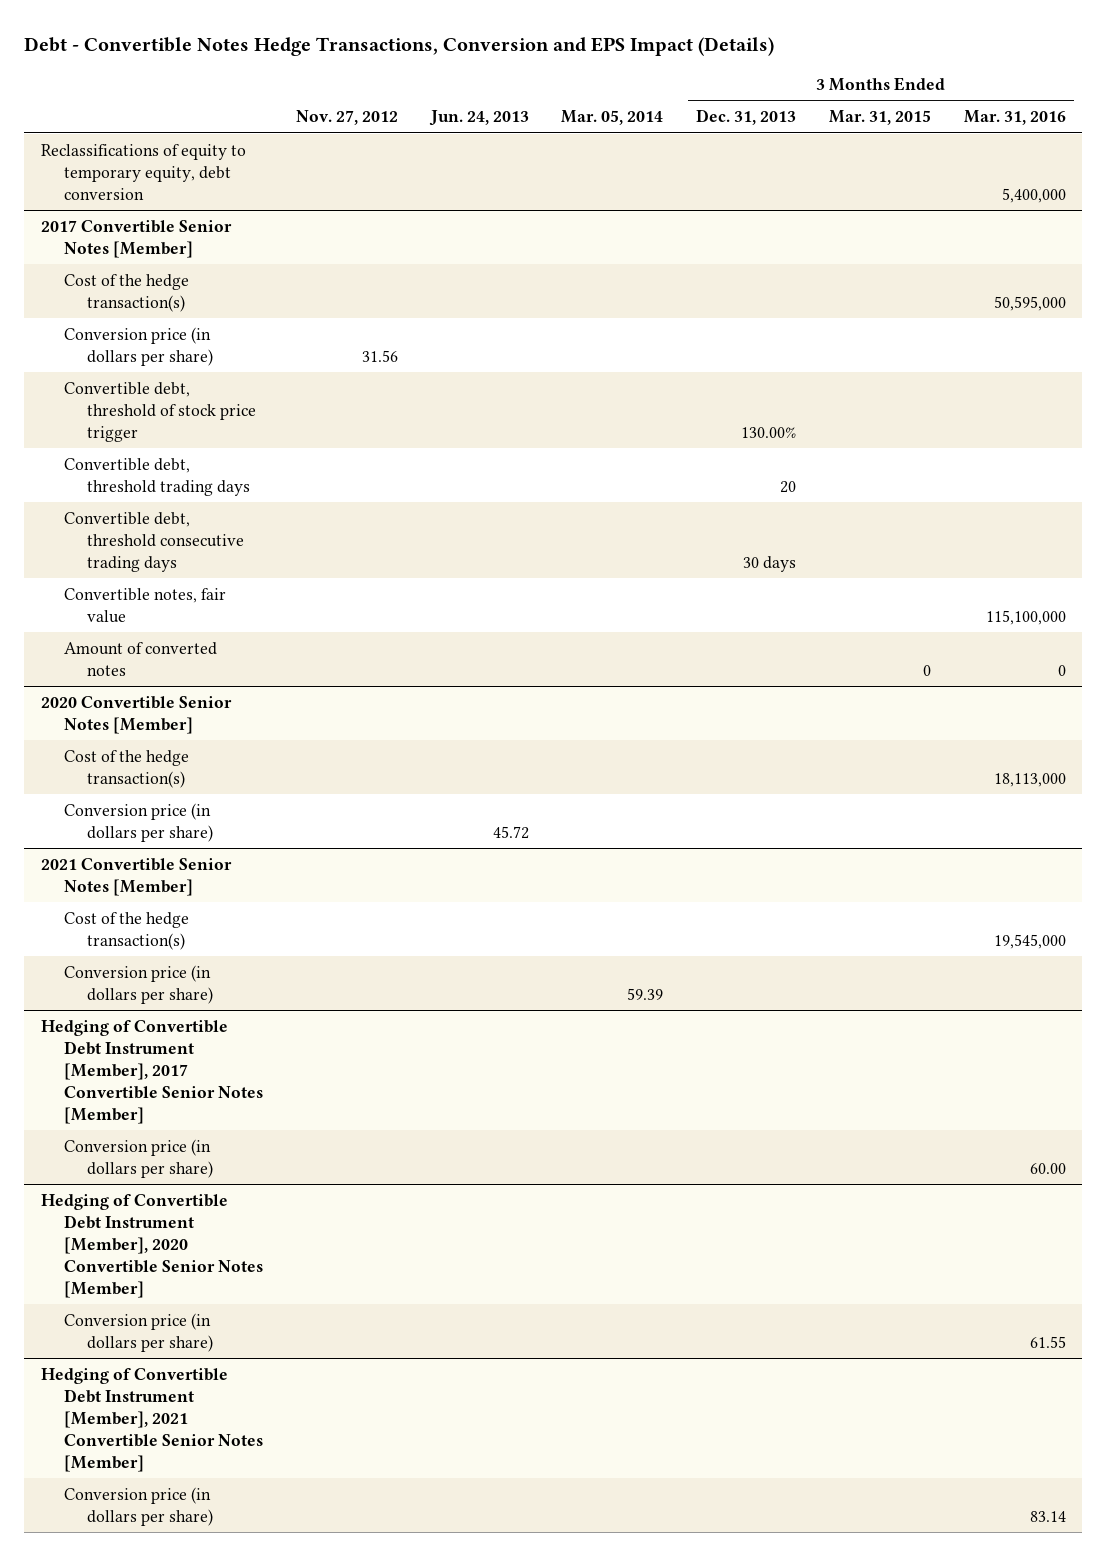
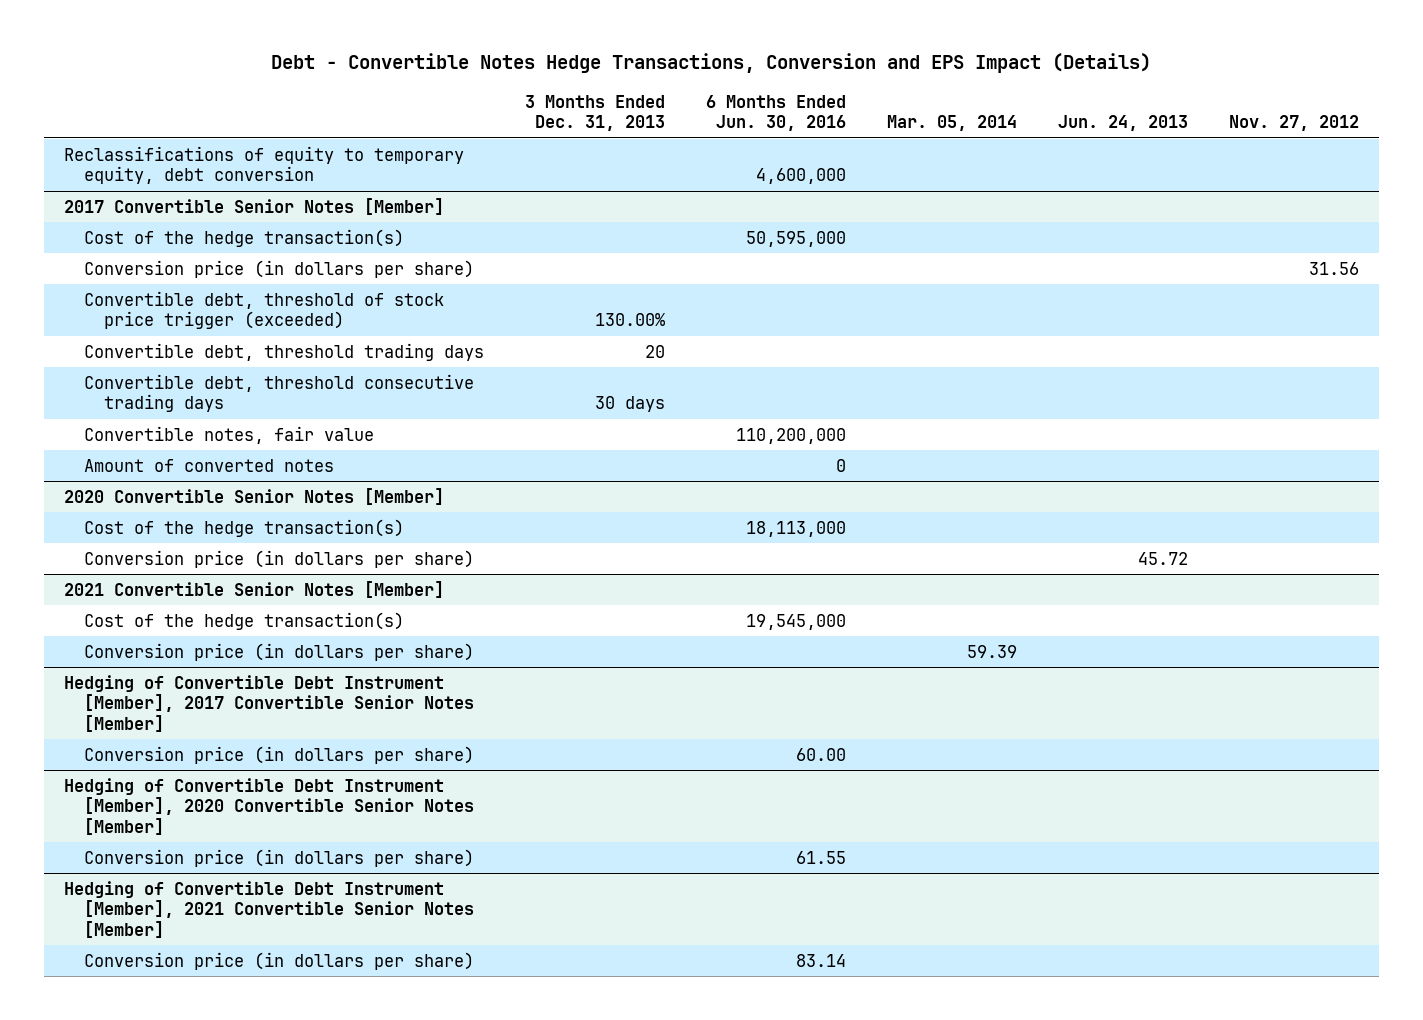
[829,110,932,126] Mar. 31, 2015 -> none
[964,110,1067,126] Mar. 31, 2016 -> none
none -> [705,94,846,132] 6 Months Ended Jun. 30, 2016
[63,381,256,442] Convertible debt, threshold of stock price trigger -> [83,290,444,330] Convertible debt, threshold of stock price trigger (exceeded)

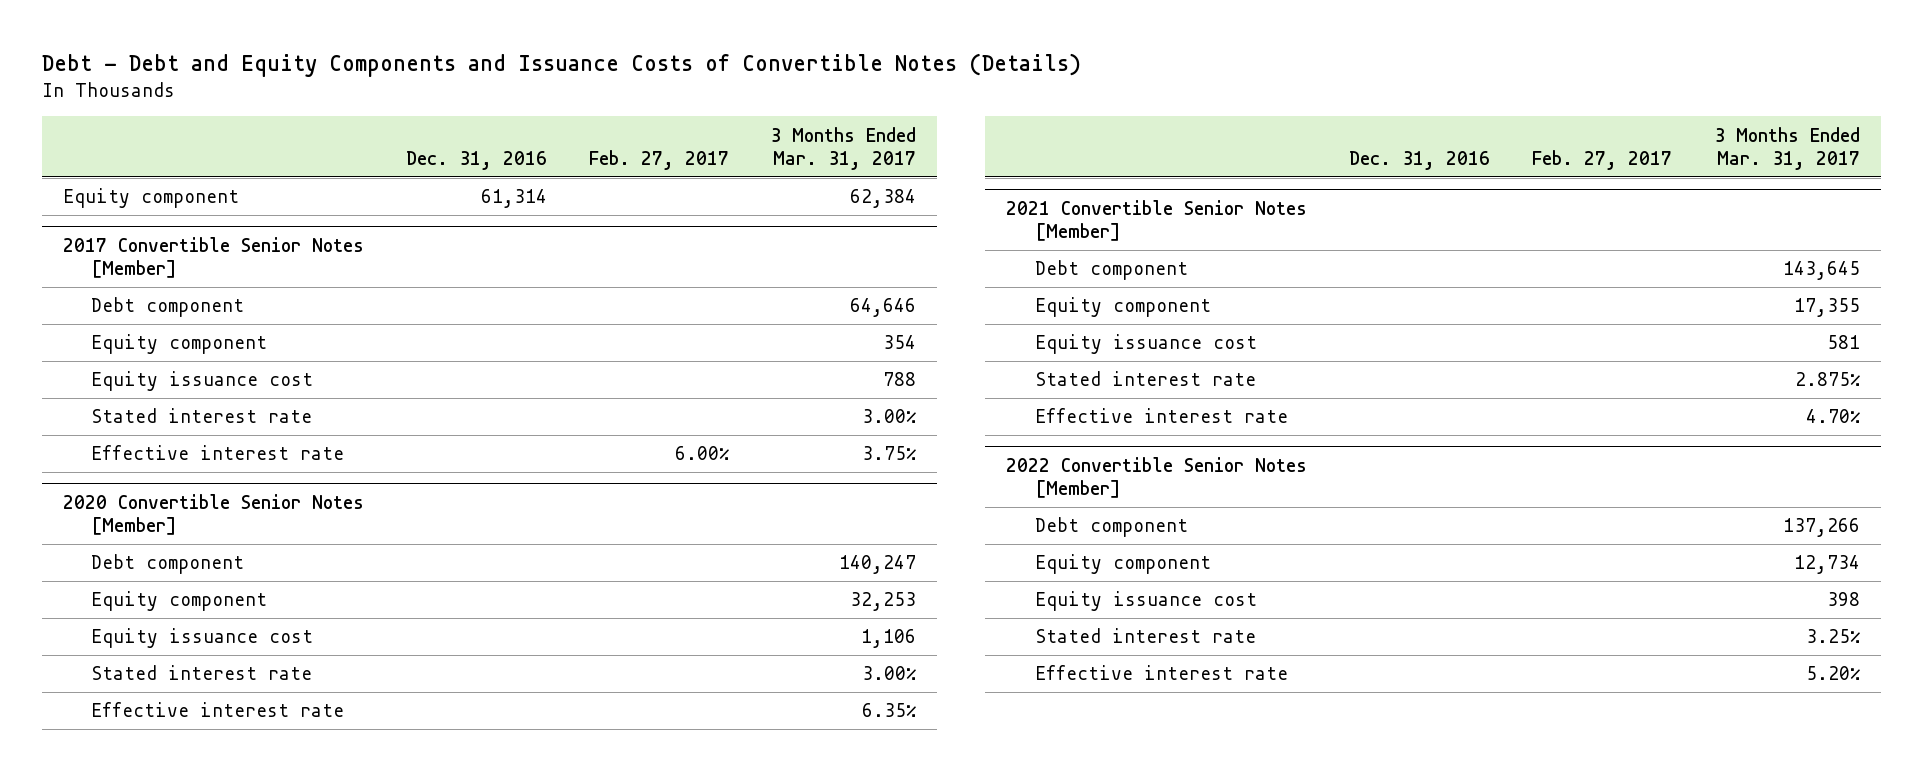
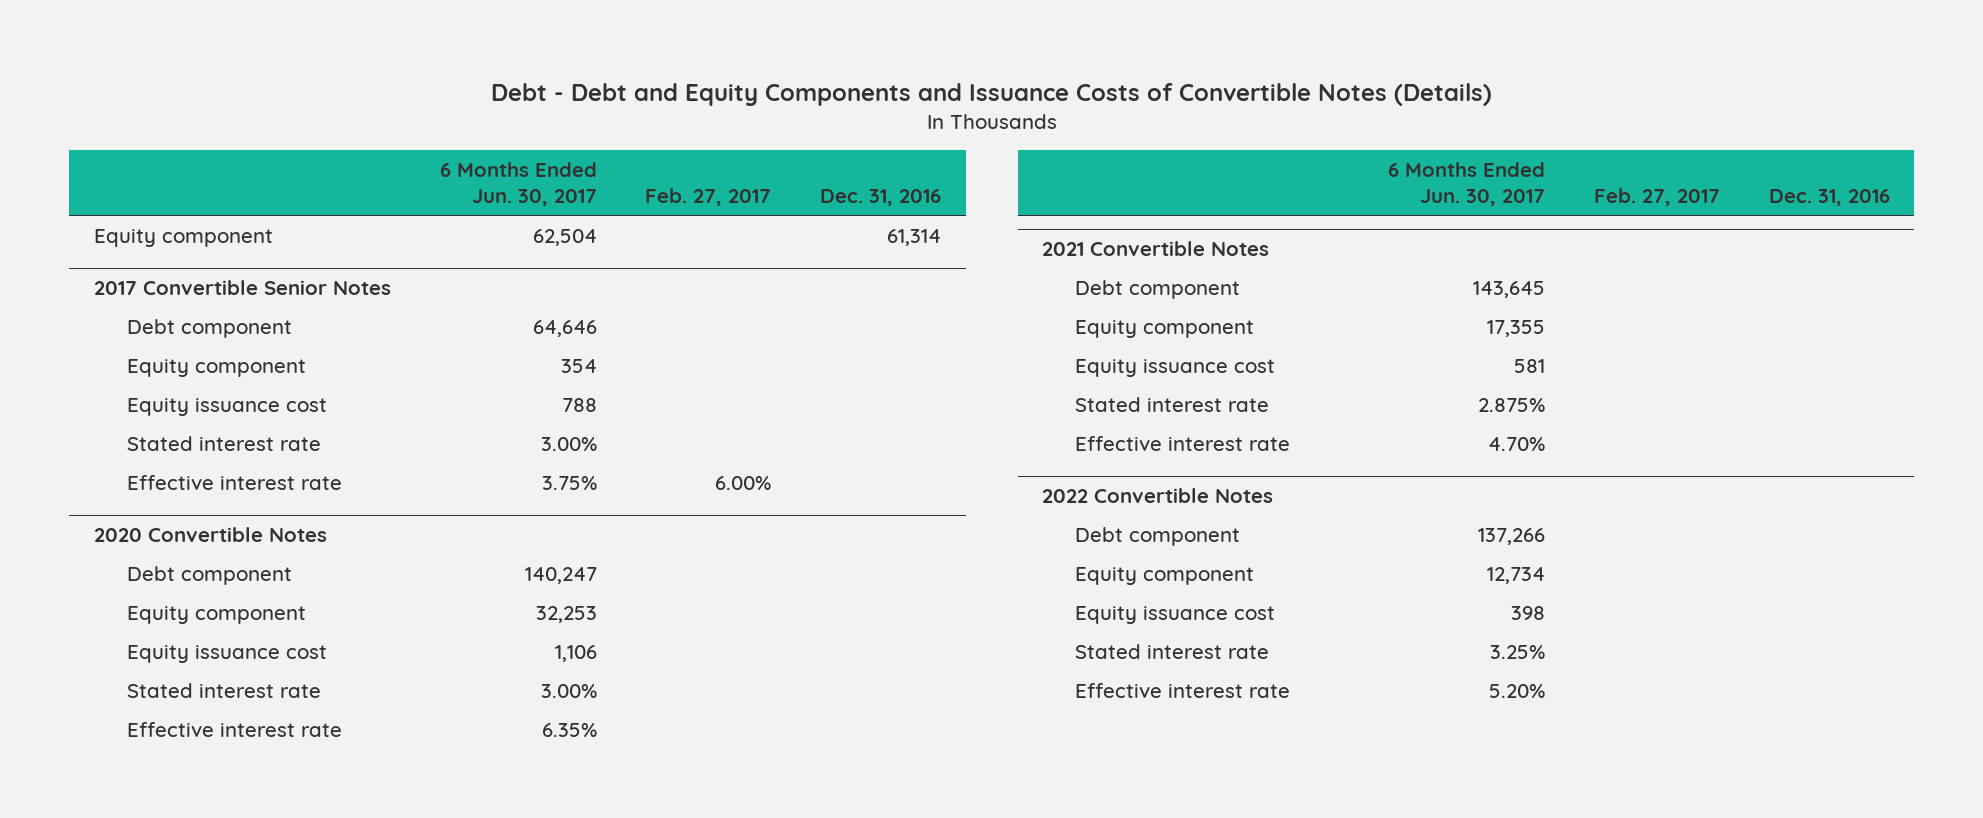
[770,126,917,170] 3 Months Ended Mar. 31, 2017 -> none
none -> [439,161,597,207] 6 Months Ended Jun. 30, 2017
[62,236,364,278] 2017 Convertible Senior Notes [Member] -> [93,279,391,295] 2017 Convertible Senior Notes
[62,493,364,535] 2020 Convertible Senior Notes [Member] -> [93,526,327,542] 2020 Convertible Notes
[1006,199,1308,241] 2021 Convertible Senior Notes [Member] -> [1042,240,1270,256] 2021 Convertible Notes
[1006,456,1308,498] 2022 Convertible Senior Notes [Member] -> [1042,487,1274,503] 2022 Convertible Notes

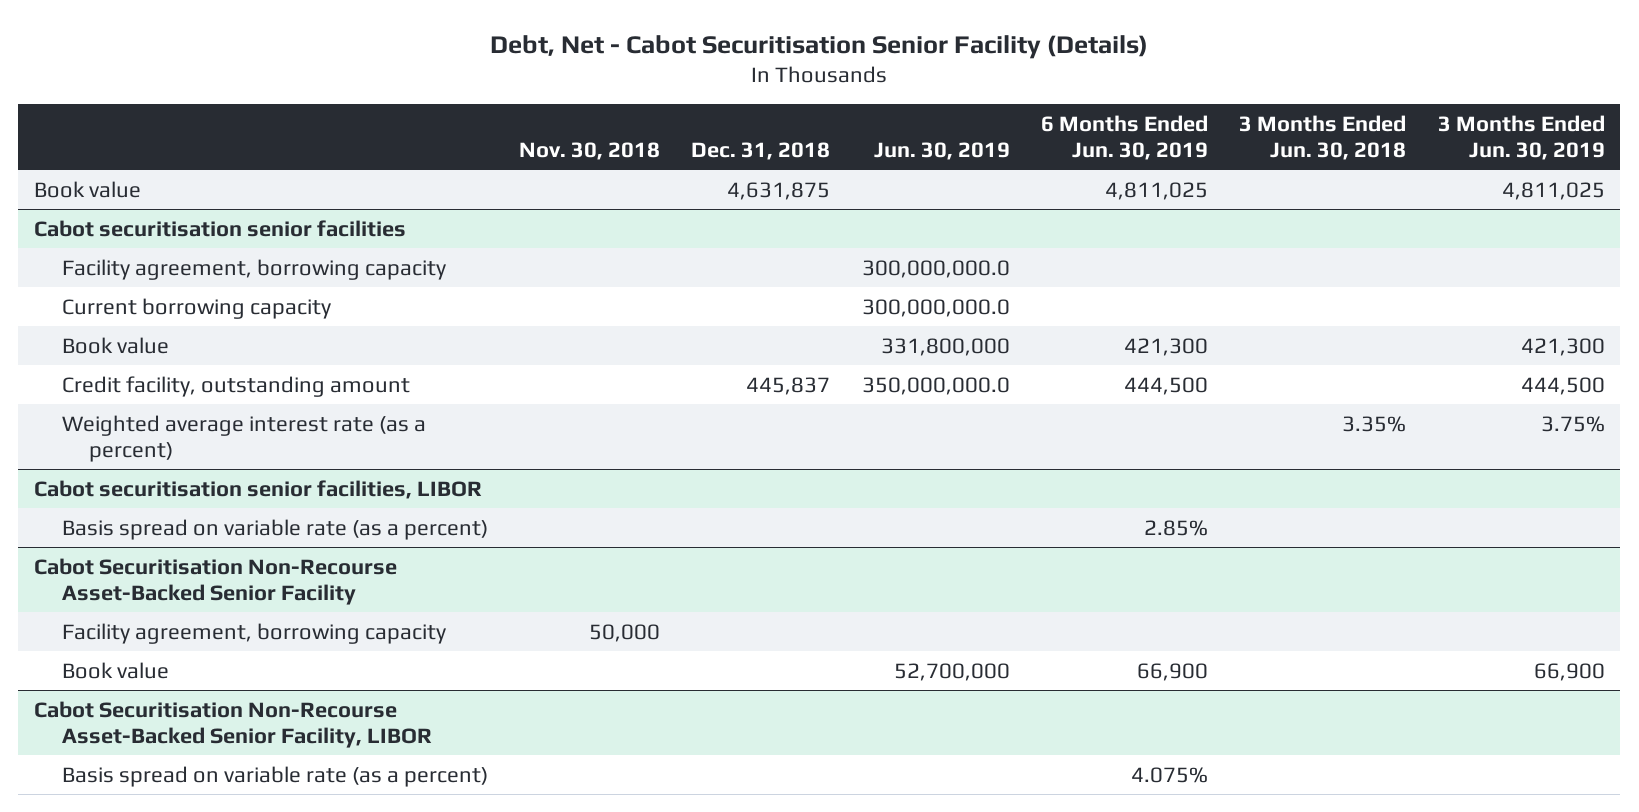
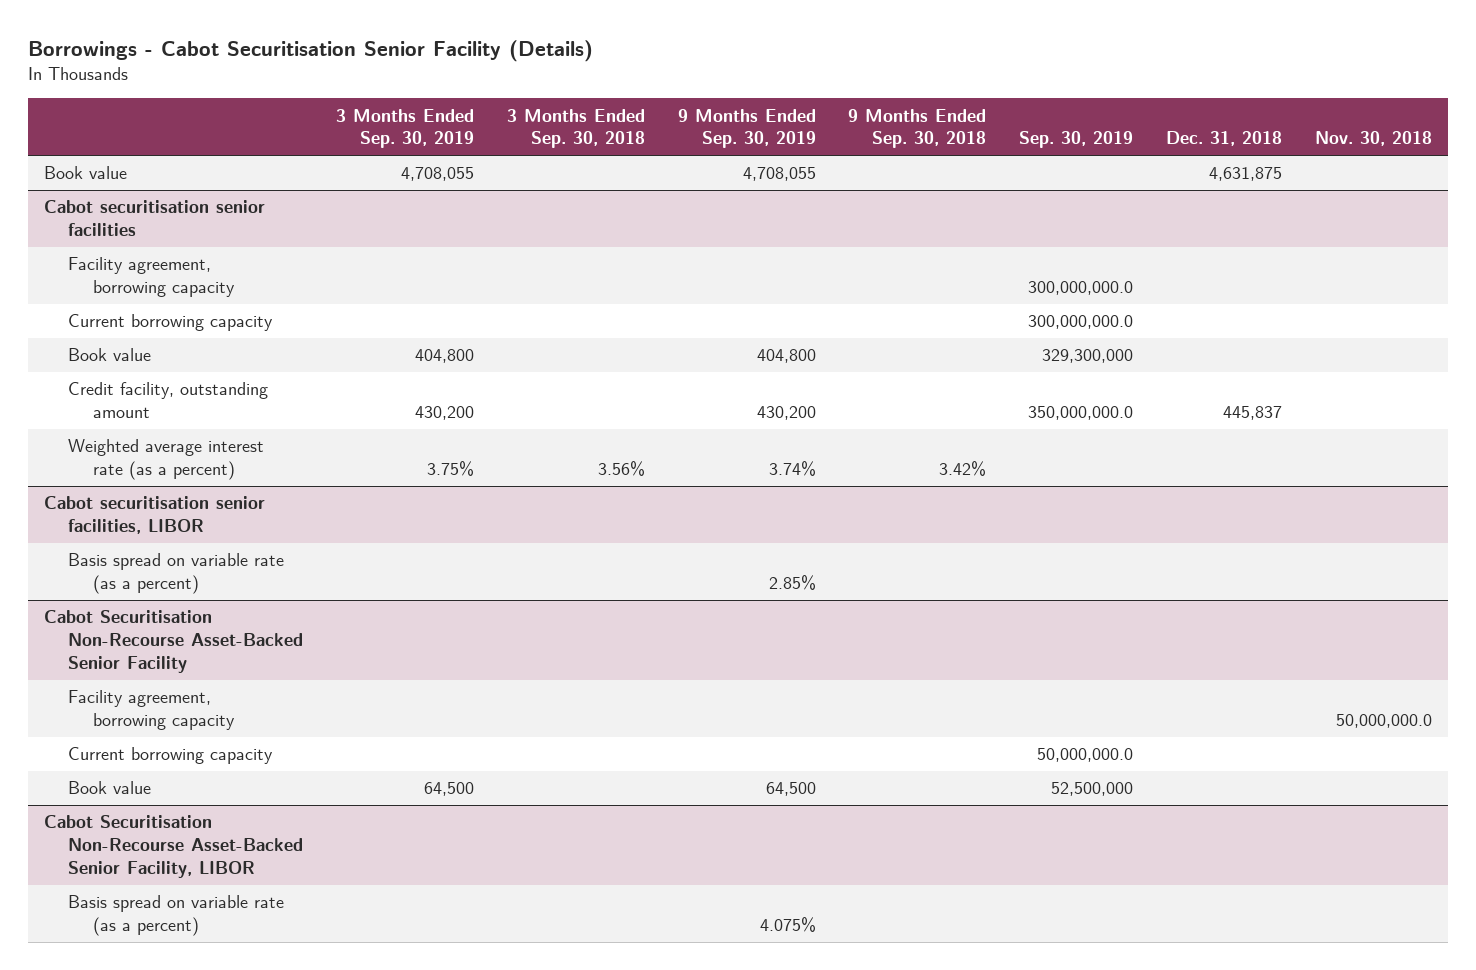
[490,34,1149,59] Debt, Net - Cabot Securitisation Senior Facility (Details) -> [27,39,593,62] Borrowings - Cabot Securitisation Senior Facility (Details)
[873,142,1010,161] Jun. 30, 2019 -> none
[1040,114,1208,161] 6 Months Ended Jun. 30, 2019 -> none
[1239,114,1407,161] 3 Months Ended Jun. 30, 2018 -> none
[1437,114,1605,161] 3 Months Ended Jun. 30, 2019 -> none
none -> [336,108,475,149] 3 Months Ended Sep. 30, 2019
none -> [506,108,645,149] 3 Months Ended Sep. 30, 2018
none -> [677,108,816,149] 9 Months Ended Sep. 30, 2019
none -> [848,108,987,149] 9 Months Ended Sep. 30, 2018
none -> [1019,131,1134,149] Sep. 30, 2019
[588,623,660,642] 50,000 -> [1335,714,1432,729] 50,000,000.0
none -> [68,747,274,765] Current borrowing capacity

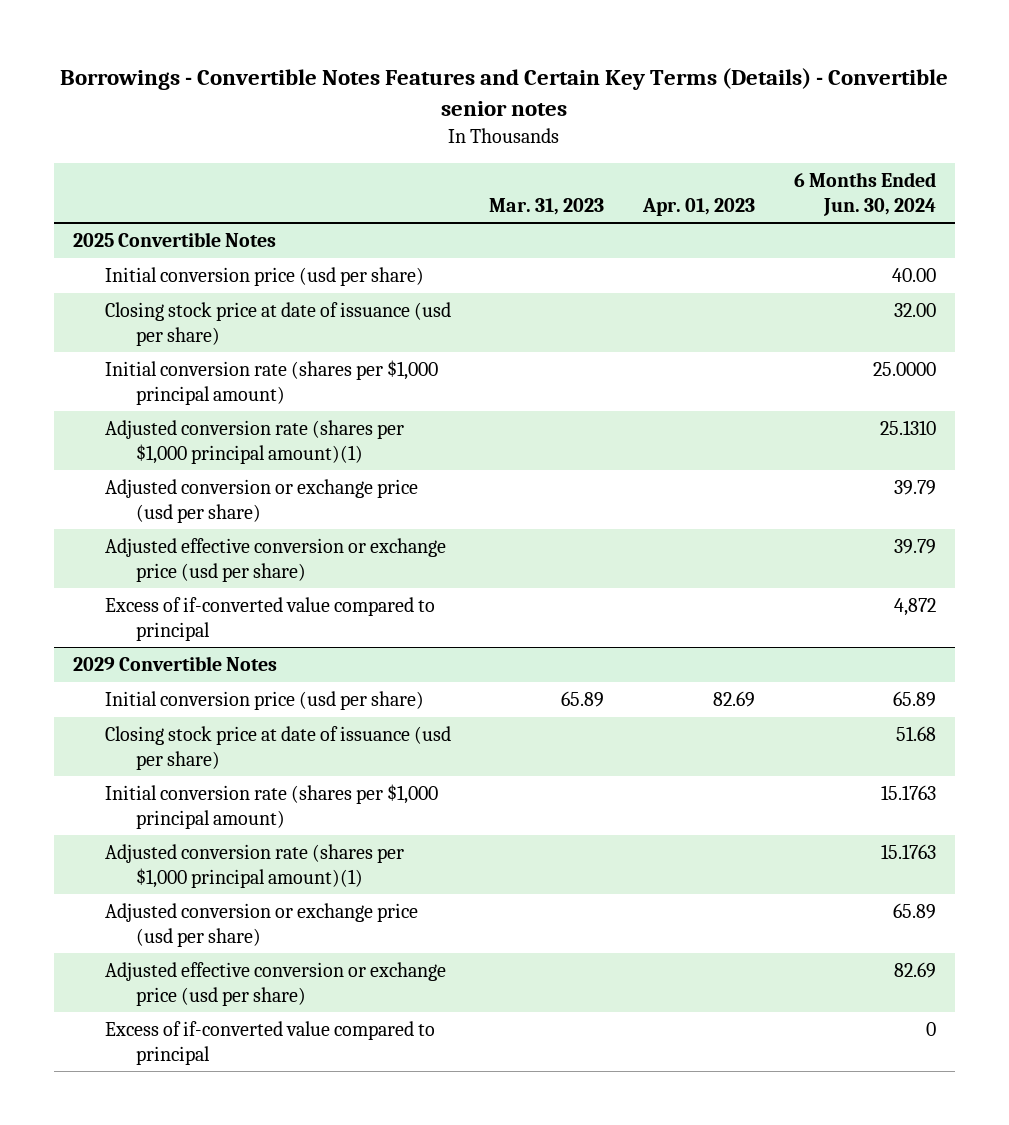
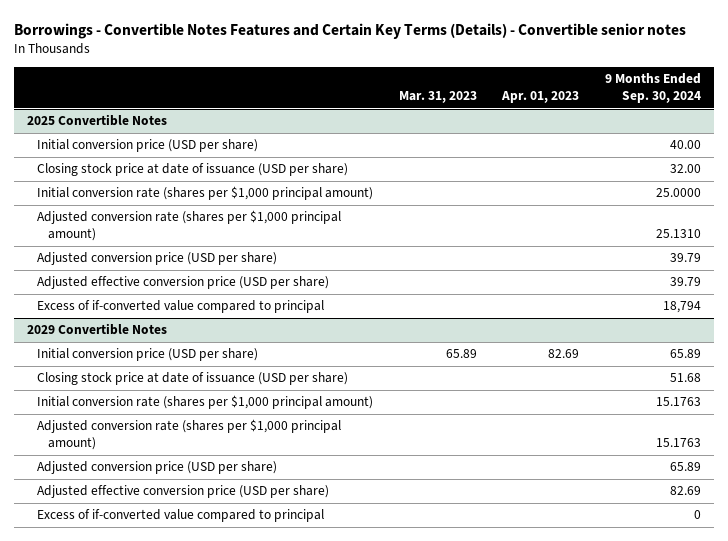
[793,172,936,216] 6 Months Ended Jun. 30, 2024 -> none
none -> [604,73,701,104] 9 Months Ended Sep. 30, 2024
[104,267,424,287] Initial conversion price (usd per share) -> [37,139,259,153] Initial conversion price (USD per share)
[104,302,451,346] Closing stock price at date of issuance (usd per share) -> [37,163,349,177] Closing stock price at date of issuance (USD per share)
[104,420,404,464] Adjusted conversion rate (shares per $1,000 principal amount)(1) -> [37,210,342,242] Adjusted conversion rate (shares per $1,000 principal amount)
[104,479,418,523] Adjusted conversion or exchange price (usd per share) -> [37,252,278,266] Adjusted conversion price (USD per share)
[104,538,446,582] Adjusted effective conversion or exchange price (usd per share) -> [37,276,330,290] Adjusted effective conversion price (USD per share)
[104,691,424,711] Initial conversion price (usd per share) -> [37,348,259,362] Initial conversion price (USD per share)
[104,726,451,770] Closing stock price at date of issuance (usd per share) -> [37,372,349,386] Closing stock price at date of issuance (USD per share)
[104,844,404,888] Adjusted conversion rate (shares per $1,000 principal amount)(1) -> [37,419,342,451] Adjusted conversion rate (shares per $1,000 principal amount)
[104,903,418,947] Adjusted conversion or exchange price (usd per share) -> [37,461,278,475] Adjusted conversion price (USD per share)
[104,962,446,1006] Adjusted effective conversion or exchange price (usd per share) -> [37,485,330,499] Adjusted effective conversion price (USD per share)

